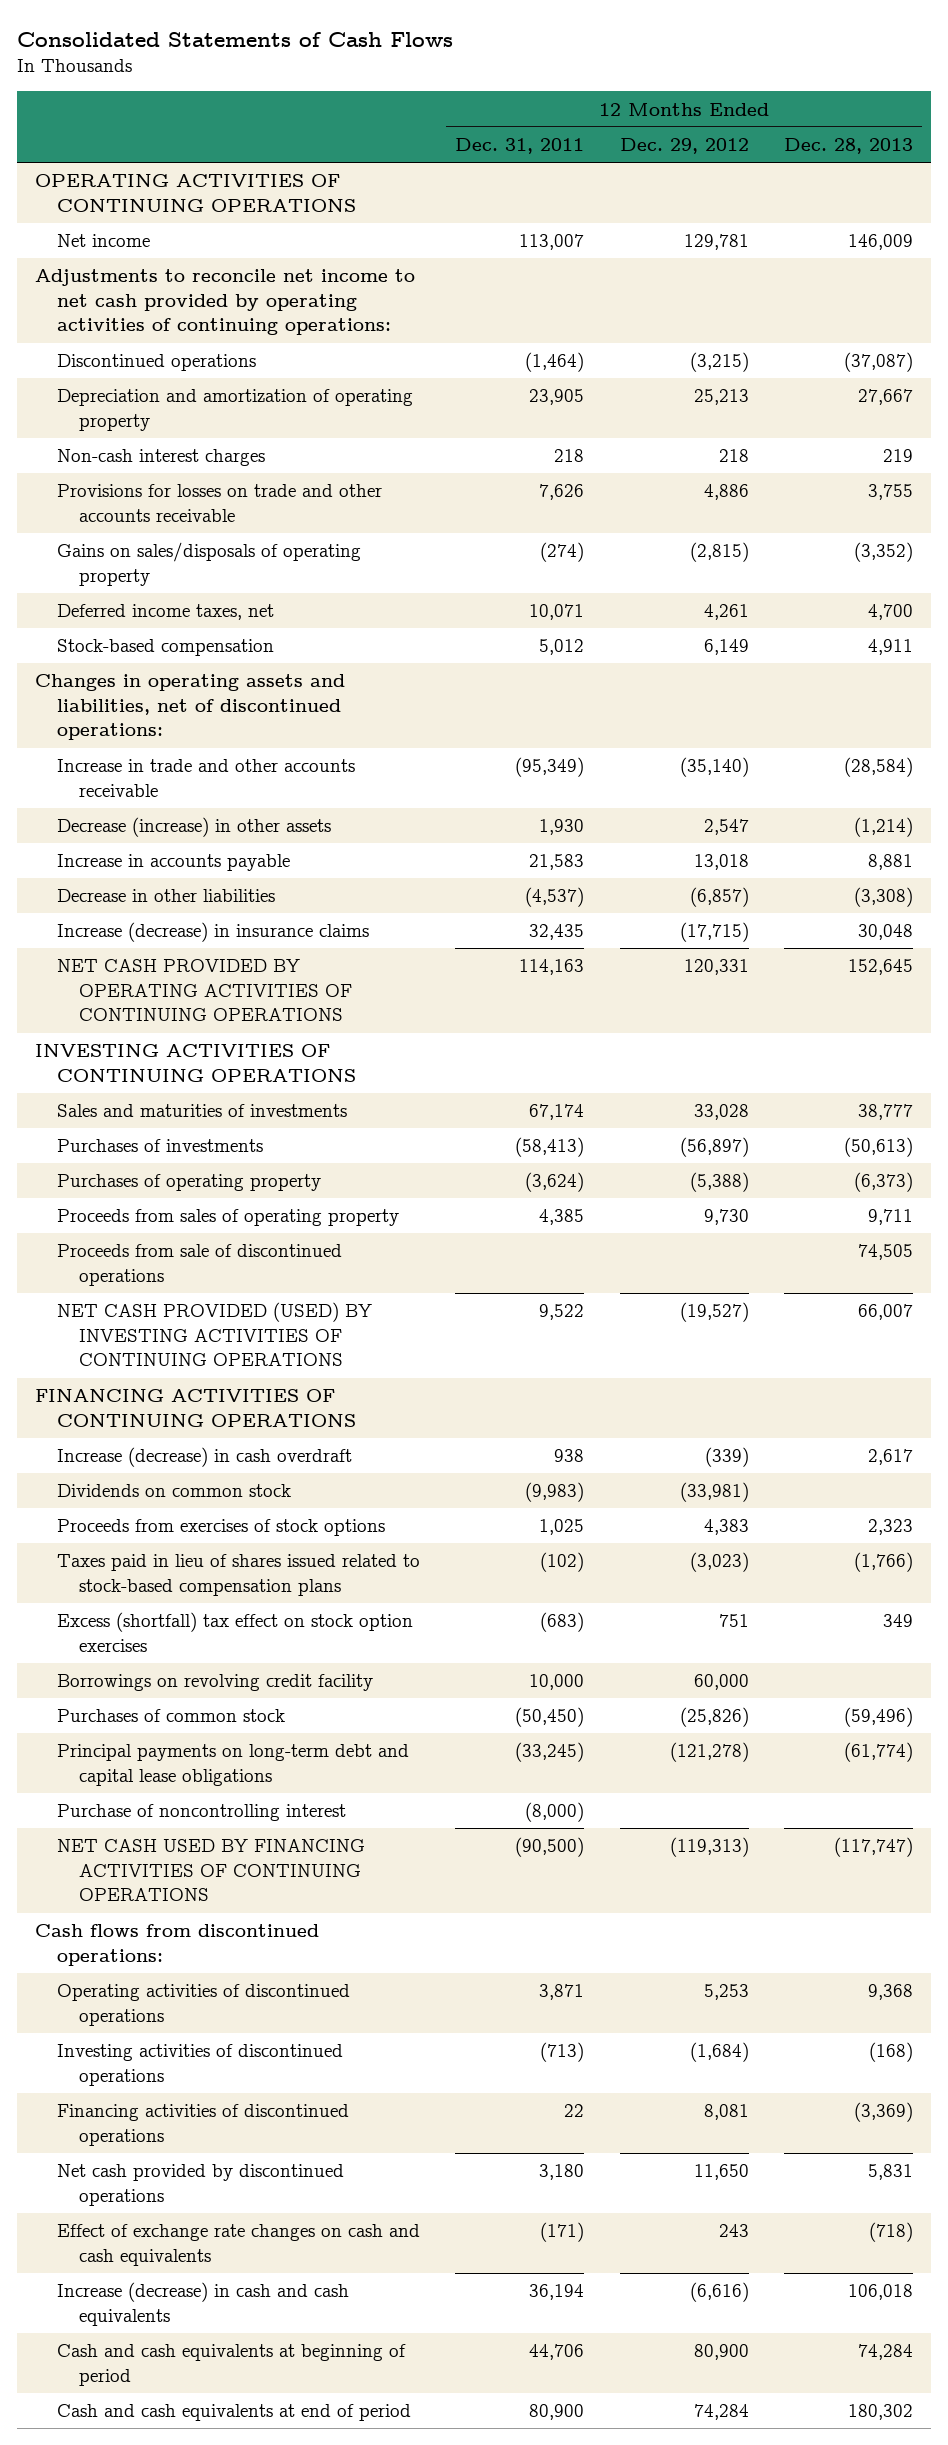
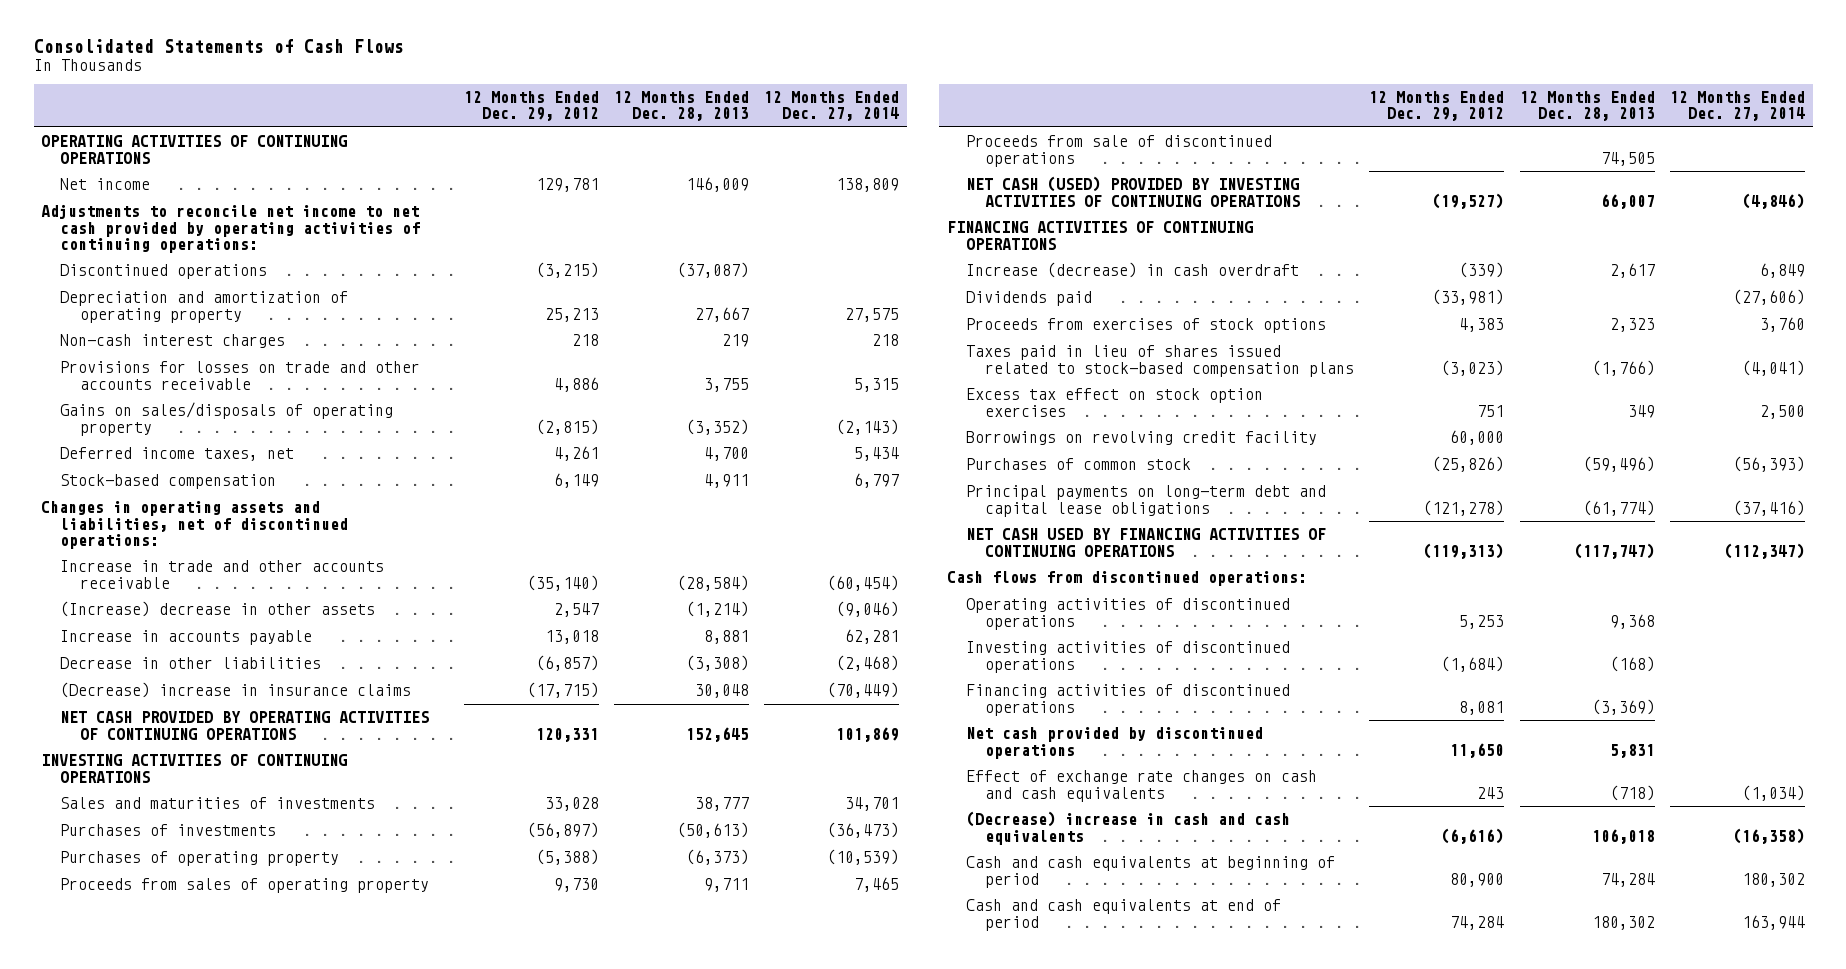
[455,137,585,154] Dec. 31, 2011 -> none
none -> [764,90,900,122] 12 Months Ended Dec. 27, 2014
[56,817,331,838] Decrease (increase) in other assets -> [60,601,376,618] (Increase) decrease in other assets
[56,922,369,943] Increase (decrease) in insurance claims -> [60,682,412,699] (Decrease) increase in insurance claims
[56,1302,372,1367] NET CASH PROVIDED (USED) BY INVESTING ACTIVITIES OF CONTINUING OPERATIONS -> [965,176,1301,207] NET CASH (USED) PROVIDED BY INVESTING ACTIVITIES OF CONTINUING OPERATIONS
[56,1484,291,1498] Dividends on common stock -> [965,291,1092,307] Dividends paid
[56,1612,413,1652] Excess (shortfall) tax effect on stock option exercises -> [965,388,1263,417] Excess tax effect on stock option exercises
[56,1804,346,1822] Purchase of noncontrolling interest -> none
[56,2282,349,2326] Increase (decrease) in cash and cash equivalents -> [965,811,1290,845] (Decrease) increase in cash and cash equivalents

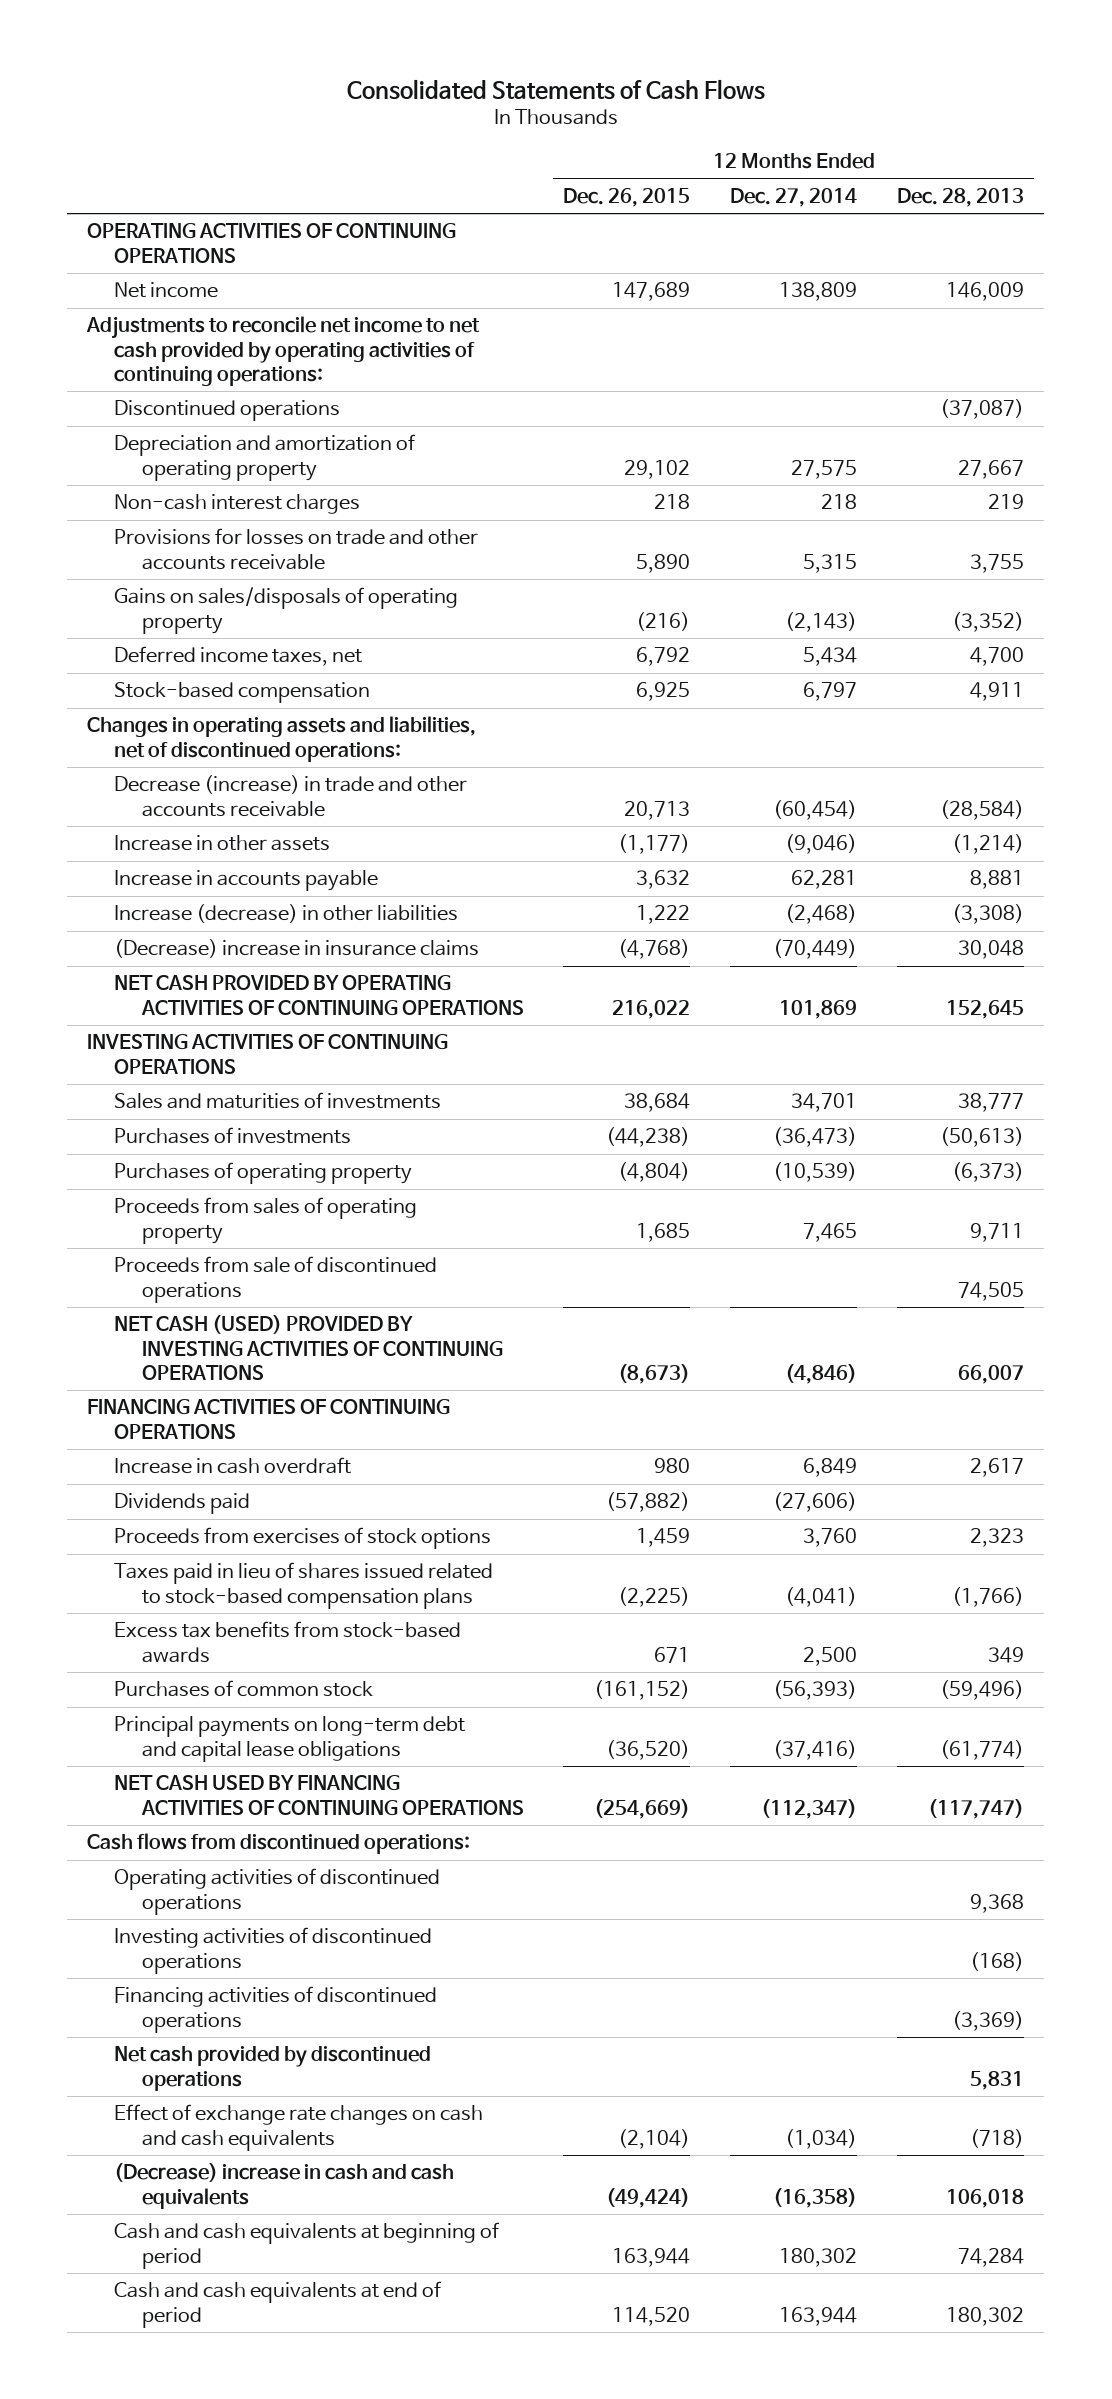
[463,90,599,122] 12 Months Ended Dec. 29, 2012 -> none
none -> [563,187,691,207] Dec. 26, 2015
[60,560,385,589] Increase in trade and other accounts receivable -> [114,775,468,817] Decrease (increase) in trade and other accounts receivable
[60,601,376,618] (Increase) decrease in other assets -> [114,835,331,852] Increase in other assets
[60,657,322,670] Decrease in other liabilities -> [114,904,459,924] Increase (decrease) in other liabilities
[965,262,1299,279] Increase (decrease) in cash overdraft -> [114,1457,352,1475] Increase in cash overdraft
[965,431,1317,446] Borrowings on revolving credit facility -> none
[965,388,1263,417] Excess tax effect on stock option exercises -> [114,1621,462,1663] Excess tax benefits from stock-based awards

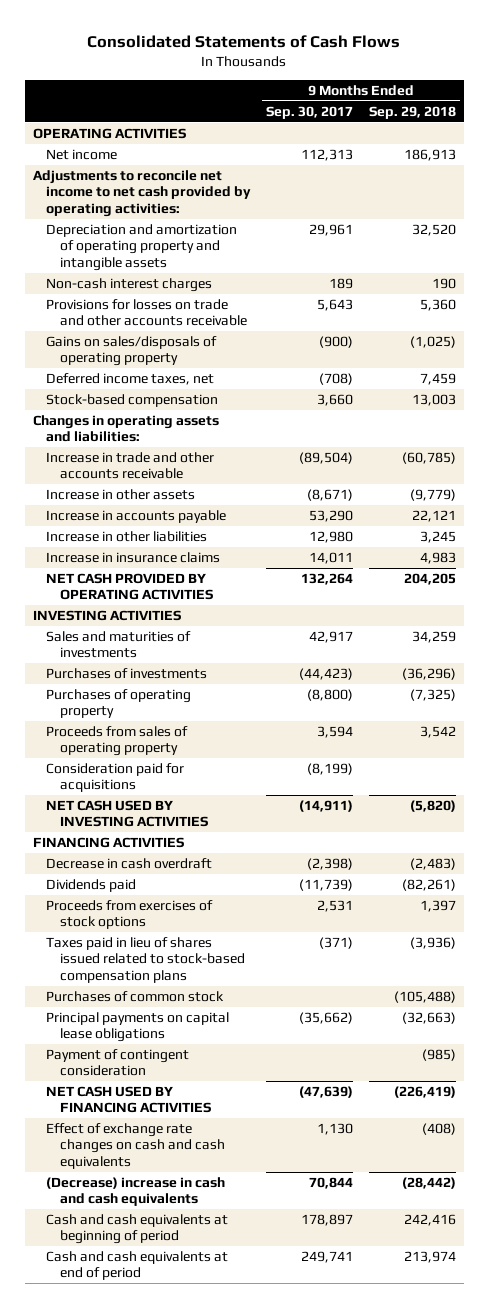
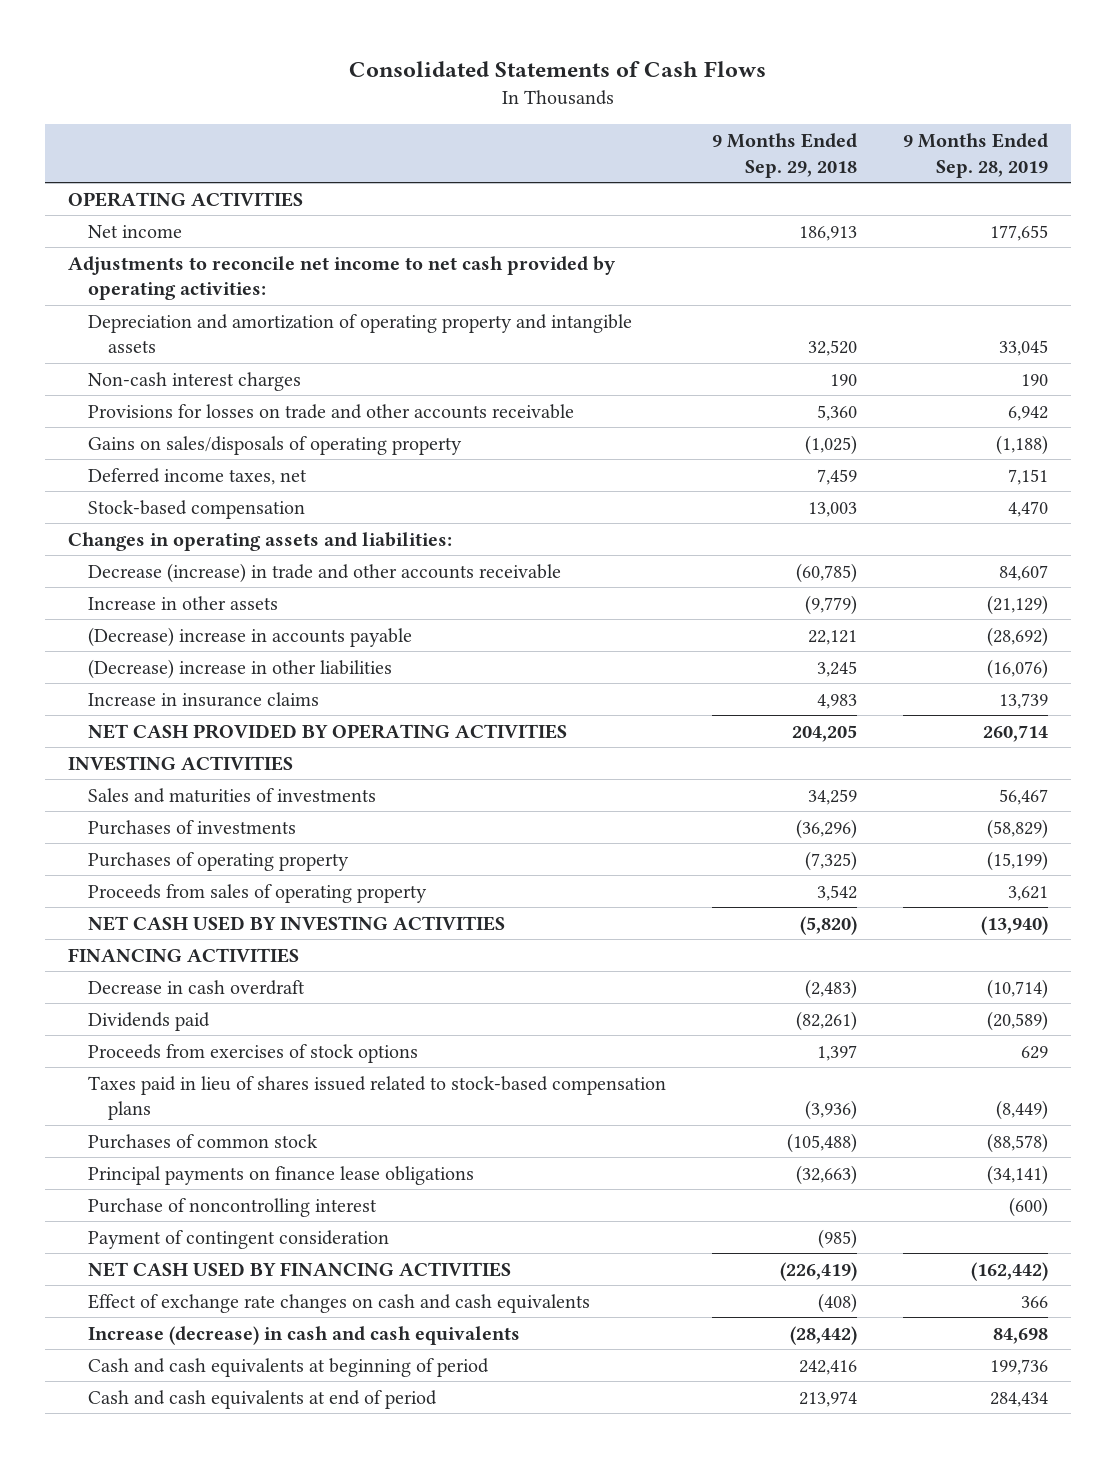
[265,106,353,120] Sep. 30, 2017 -> none
none -> [903,132,1049,178] 9 Months Ended Sep. 28, 2019
[46,452,215,480] Increase in trade and other accounts receivable -> [87,562,561,583] Decrease (increase) in trade and other accounts receivable
[46,510,227,524] Increase in accounts payable -> [87,626,412,647] (Decrease) increase in accounts payable
[46,531,208,543] Increase in other liabilities -> [87,658,392,679] (Decrease) increase in other liabilities
[46,763,185,793] Consideration paid for acquisitions -> none
[46,1012,230,1043] Principal payments on capital lease obligations -> [87,1165,474,1185] Principal payments on finance lease obligations
none -> [87,1197,377,1217] Purchase of noncontrolling interest
[46,1177,226,1207] (Decrease) increase in cash and cash equivalents -> [87,1325,520,1345] Increase (decrease) in cash and cash equivalents

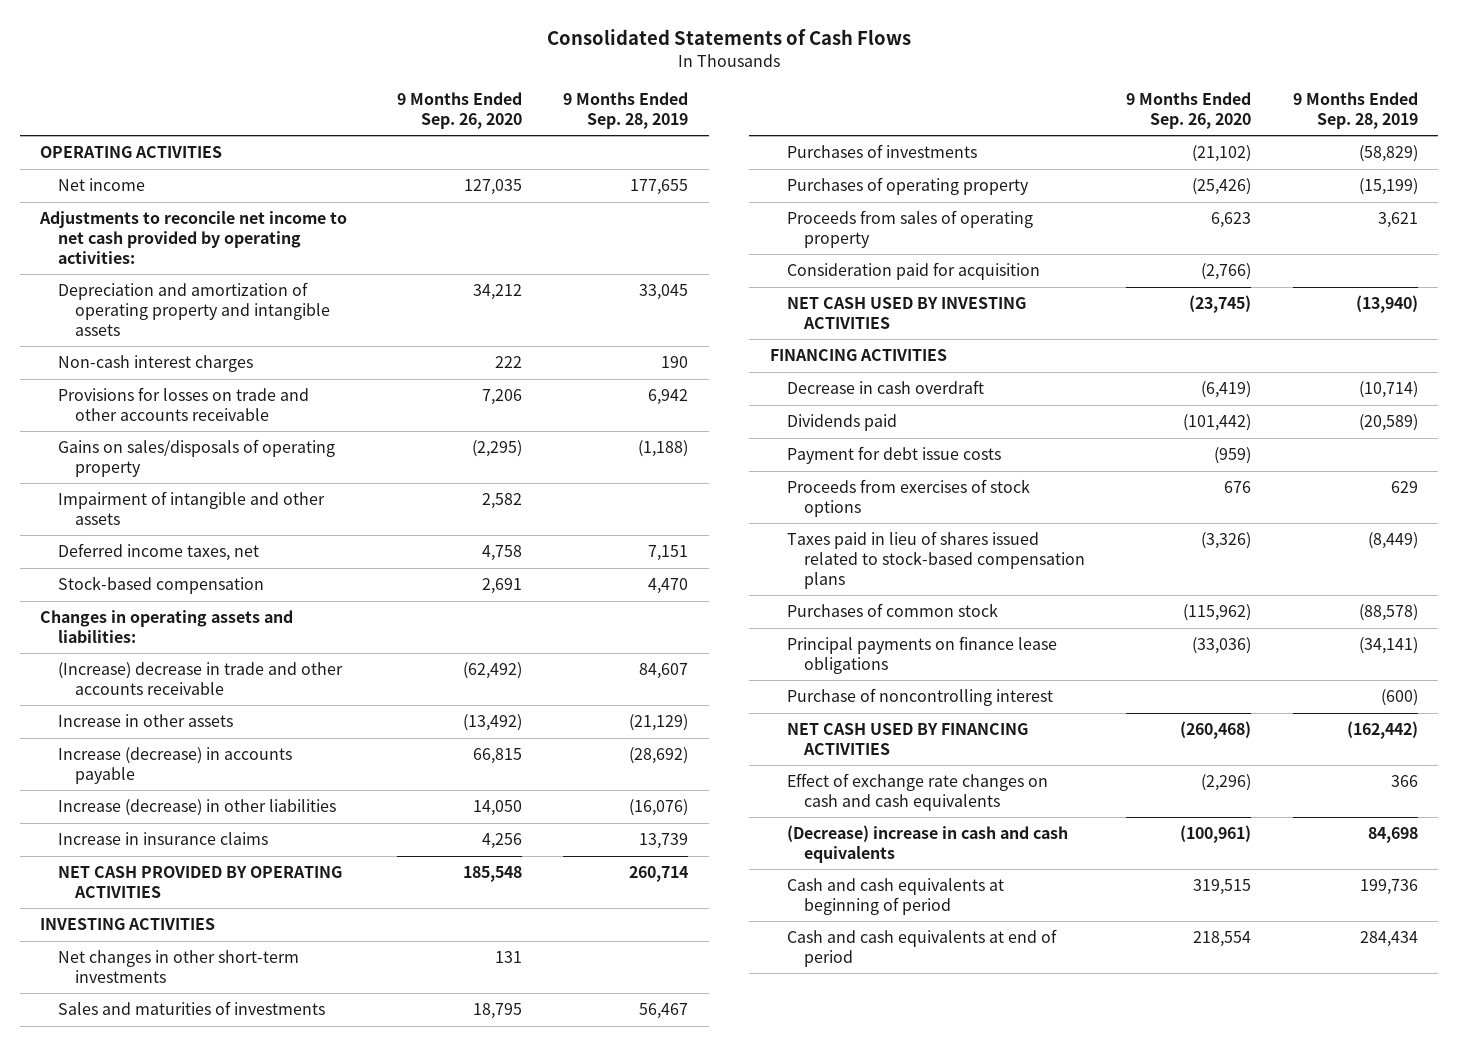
[711,132,857,178] 9 Months Ended Sep. 29, 2018 -> none
none -> [396,92,522,129] 9 Months Ended Sep. 26, 2020
none -> [57,491,325,526] Impairment of intangible and other assets
[87,562,561,583] Decrease (increase) in trade and other accounts receivable -> [57,662,343,696] (Increase) decrease in trade and other accounts receivable
[87,626,412,647] (Decrease) increase in accounts payable -> [57,747,292,785] Increase (decrease) in accounts payable
[87,658,392,679] (Decrease) increase in other liabilities -> [57,799,336,817] Increase (decrease) in other liabilities
none -> [57,950,299,984] Net changes in other short-term investments
none -> [787,262,1041,281] Consideration paid for acquisition
none -> [787,446,1002,465] Payment for debt issue costs
[87,1229,389,1249] Payment of contingent consideration -> none
[87,1325,520,1345] Increase (decrease) in cash and cash equivalents -> [787,825,1069,864] (Decrease) increase in cash and cash equivalents

